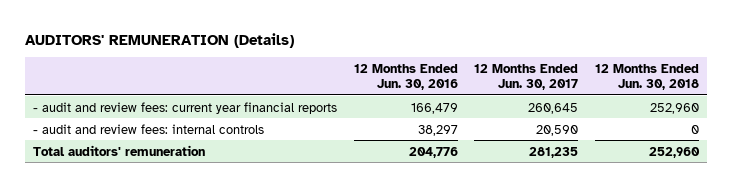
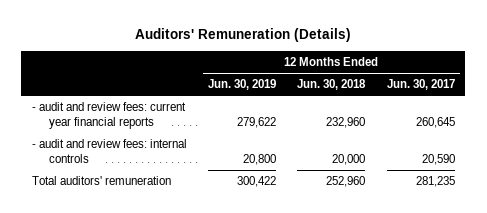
[24,32,294,48] AUDITORS' REMUNERATION (Details) -> [135,28,352,43] Auditors' Remuneration (Details)
[353,63,458,90] 12 Months Ended Jun. 30, 2016 -> none
none -> [208,79,277,91] Jun. 30, 2019
[650,102,700,114] 252,960 -> [326,117,366,129] 232,960
[691,124,700,134] 0 -> [332,154,366,166] 20,000

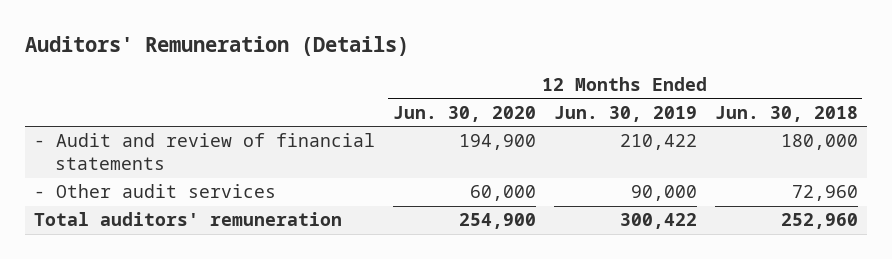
[386,79,455,91] Jun. 30, 2017 -> none
none -> [392,105,536,122] Jun. 30, 2020
[31,139,187,164] - audit and review fees: internal controls -> none
[31,102,186,130] - audit and review fees: current year financial reports -> [33,133,375,171] - Audit and review of financial statements
[237,117,277,129] 279,622 -> [619,134,697,151] 210,422
[326,117,366,129] 232,960 -> [780,134,858,151] 180,000
none -> [33,184,276,199] - Other audit services

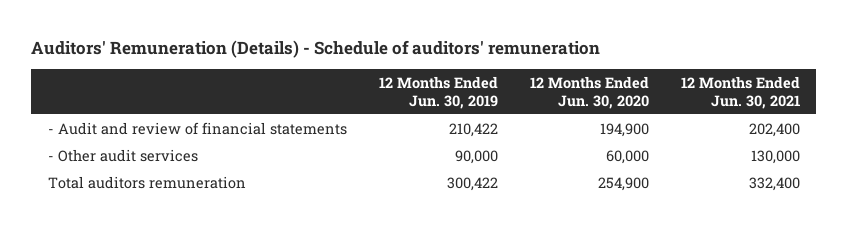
[24,36,409,57] Auditors' Remuneration (Details) -> [31,40,601,59] Auditors' Remuneration (Details) - Schedule of auditors' remuneration
[714,105,858,122] Jun. 30, 2018 -> none
none -> [680,76,800,109] 12 Months Ended Jun. 30, 2021
[33,212,342,227] Total auditors' remuneration -> [47,175,246,189] Total auditors remuneration

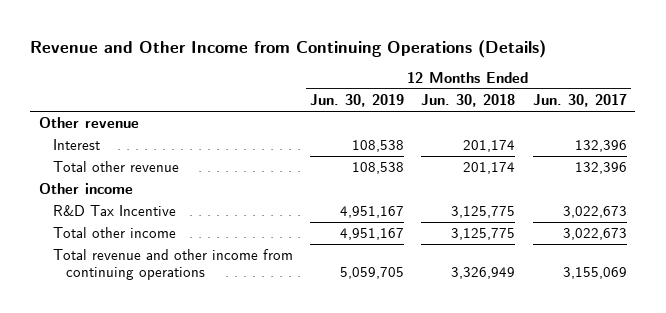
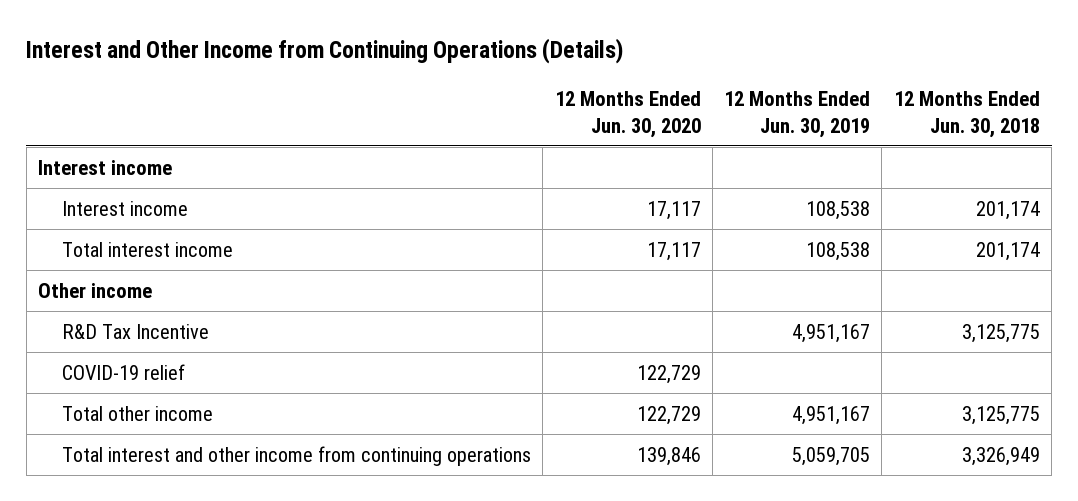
[30,39,547,58] Revenue and Other Income from Continuing Operations (Details) -> [26,37,624,64] Interest and Other Income from Continuing Operations (Details)
[532,94,627,108] Jun. 30, 2017 -> none
none -> [554,91,701,138] 12 Months Ended Jun. 30, 2020
[39,117,140,129] Other revenue -> [37,159,172,175] Interest income
[52,139,100,151] Interest -> [61,200,188,216] Interest income
[52,161,179,173] Total other revenue -> [61,241,233,257] Total interest income
none -> [61,363,185,380] COVID-19 relief
[52,249,293,280] Total revenue and other income from continuing operations -> [61,445,531,466] Total interest and other income from continuing operations

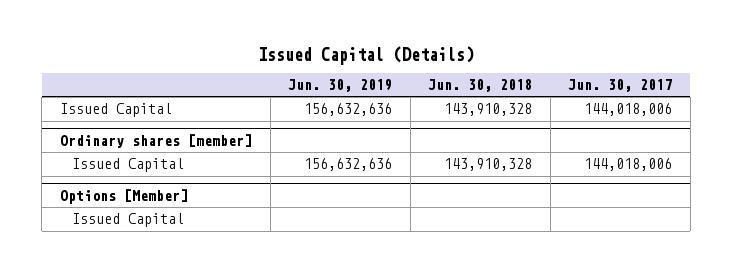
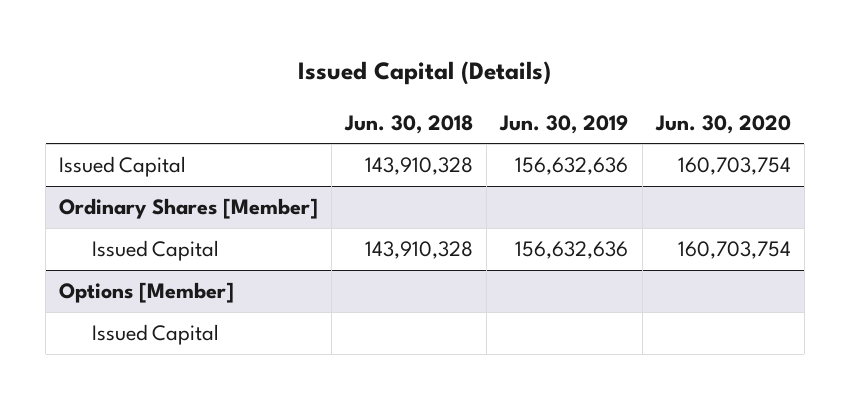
[568,79,673,93] Jun. 30, 2017 -> none
none -> [654,114,791,134] Jun. 30, 2020
[59,133,252,148] Ordinary shares [member] -> [59,198,319,220] Ordinary Shares [Member]

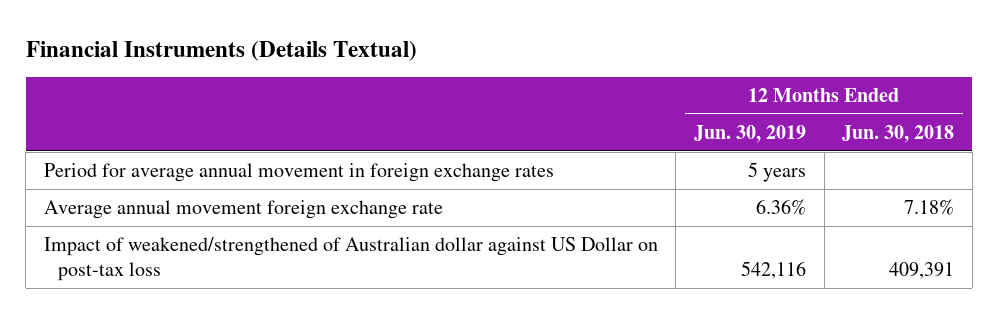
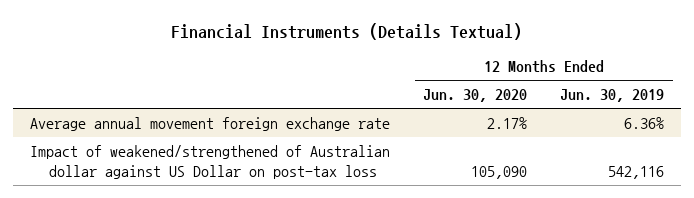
[842,125,955,144] Jun. 30, 2018 -> none
none -> [423,89,528,103] Jun. 30, 2020
[43,163,554,183] Period for average annual movement in foreign exchange rates -> none

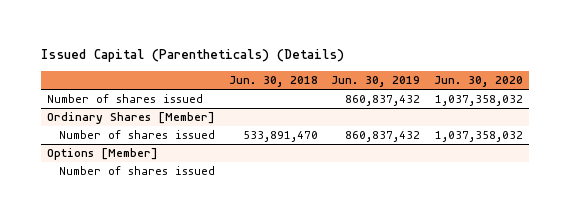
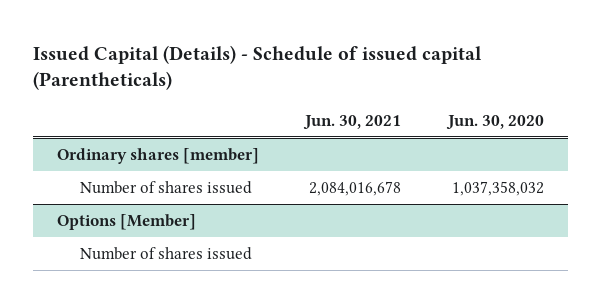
[40,49,344,63] Issued Capital (Parentheticals) (Details) -> [33,44,483,91] Issued Capital (Details) - Schedule of issued capital (Parentheticals)
[228,76,318,88] Jun. 30, 2018 -> none
[331,76,421,88] Jun. 30, 2019 -> none
none -> [303,114,402,130] Jun. 30, 2021
[47,94,204,104] Number of shares issued -> none
[47,112,216,125] Ordinary Shares [Member] -> [56,148,259,165] Ordinary shares [member]

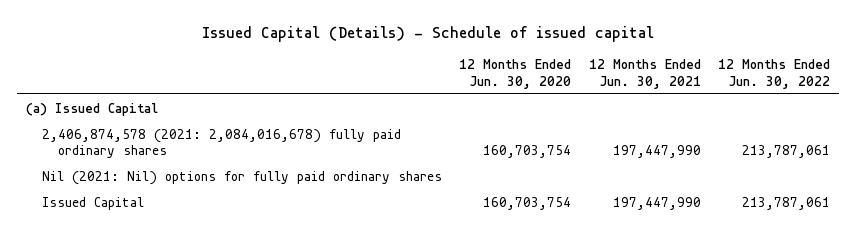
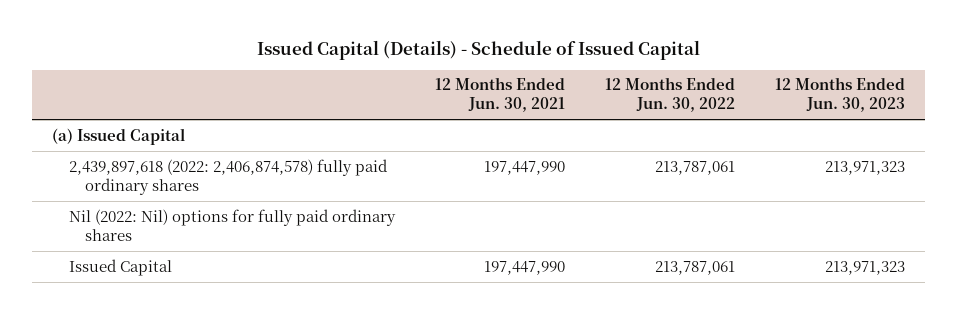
[201,26,654,43] Issued Capital (Details) - Schedule of issued capital -> [256,39,700,60] Issued Capital (Details) - Schedule of Issued Capital
[459,59,572,89] 12 Months Ended Jun. 30, 2020 -> none
none -> [775,77,906,113] 12 Months Ended Jun. 30, 2023
[41,128,401,158] 2,406,874,578 (2021: 2,084,016,678) fully paid ordinary shares -> [68,158,388,195] 2,439,897,618 (2022: 2,406,874,578) fully paid ordinary shares
[41,170,442,185] Nil (2021: Nil) options for fully paid ordinary shares -> [68,208,396,241] Nil (2022: Nil) options for fully paid ordinary shares

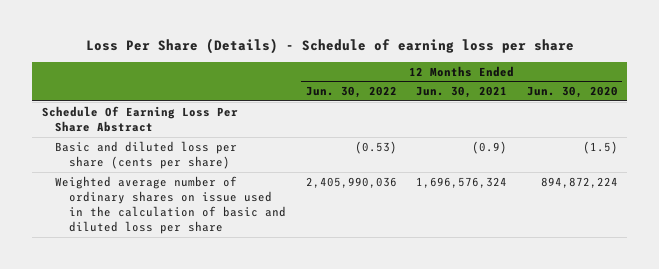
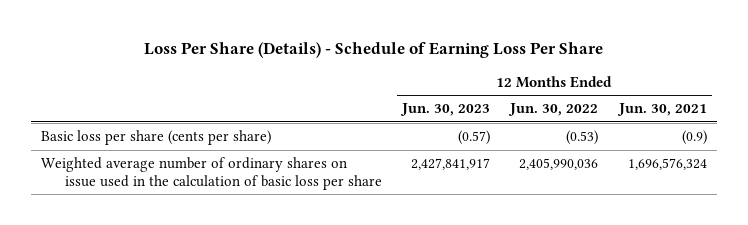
[85,38,574,55] Loss Per Share (Details) - Schedule of earning loss per share -> [143,41,603,58] Loss Per Share (Details) - Schedule of Earning Loss Per Share
[526,85,618,98] Jun. 30, 2020 -> none
none -> [400,103,491,117] Jun. 30, 2023
[41,105,238,132] Schedule Of Earning Loss Per Share Abstract -> none
[55,140,238,169] Basic and diluted loss per share (cents per share) -> [40,130,271,146] Basic loss per share (cents per share)
[55,175,287,235] Weighted average number of ordinary shares on issue used in the calculation of basic and diluted loss per share -> [40,157,382,190] Weighted average number of ordinary shares on issue used in the calculation of basic loss per share

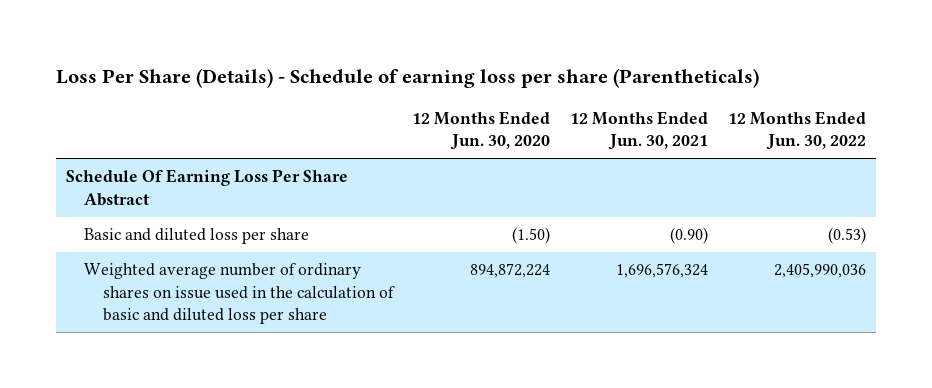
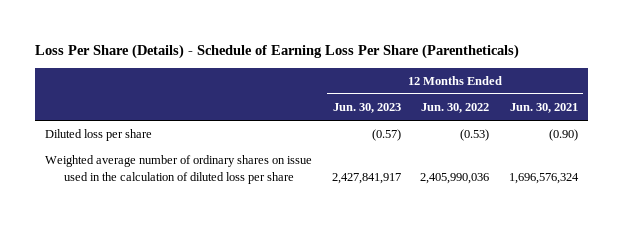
[55,68,759,89] Loss Per Share (Details) - Schedule of earning loss per share (Parentheticals) -> [35,43,520,59] Loss Per Share (Details) - Schedule of Earning Loss Per Share (Parentheticals)
[412,111,551,151] 12 Months Ended Jun. 30, 2020 -> none
none -> [332,103,401,114] Jun. 30, 2023
[65,169,348,206] Schedule Of Earning Loss Per Share Abstract -> none
[84,228,310,245] Basic and diluted loss per share -> [45,129,153,142] Diluted loss per share
[84,263,395,324] Weighted average number of ordinary shares on issue used in the calculation of basic and diluted loss per share -> [45,155,313,184] Weighted average number of ordinary shares on issue used in the calculation of diluted loss per share

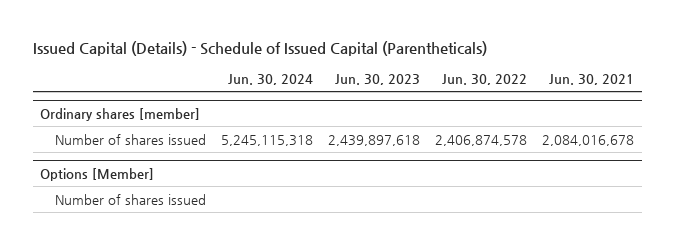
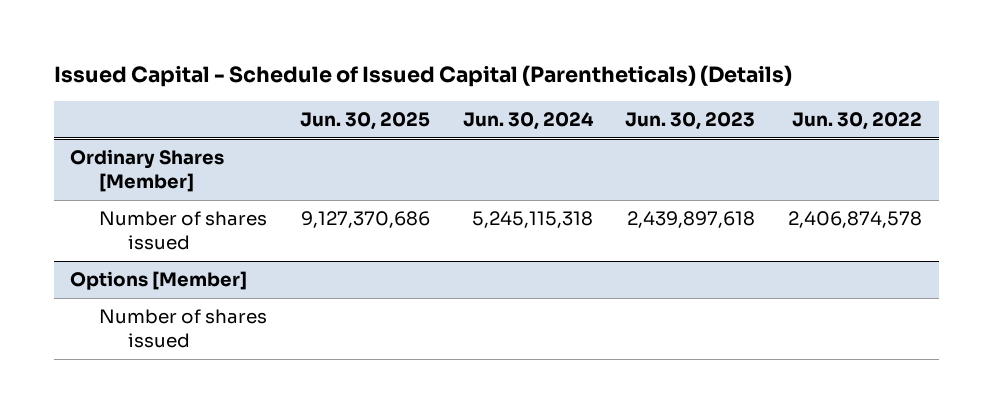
[32,40,487,56] Issued Capital (Details) - Schedule of Issued Capital (Parentheticals) -> [53,65,792,88] Issued Capital - Schedule of Issued Capital (Parentheticals) (Details)
[549,73,635,85] Jun. 30, 2021 -> none
none -> [299,111,430,130] Jun. 30, 2025
[40,107,201,121] Ordinary shares [member] -> [70,149,225,192] Ordinary Shares [Member]

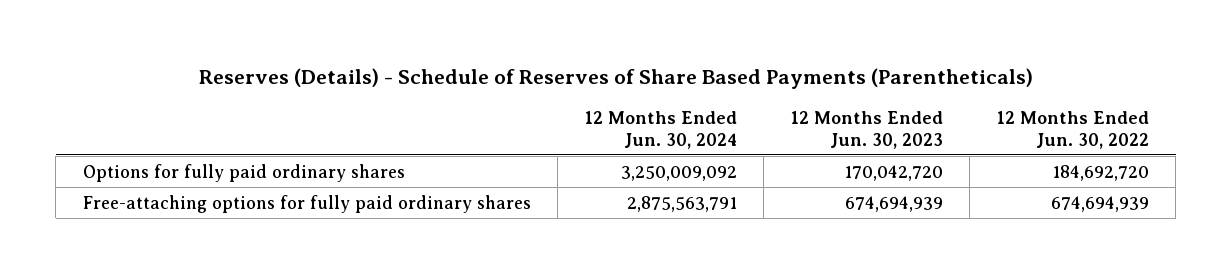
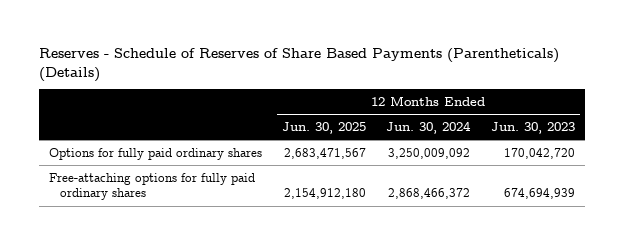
[198,67,1033,89] Reserves (Details) - Schedule of Reserves of Share Based Payments (Parentheticals) -> [38,47,559,82] Reserves - Schedule of Reserves of Share Based Payments (Parentheticals) (Details)
[996,110,1149,149] 12 Months Ended Jun. 30, 2022 -> none
none -> [282,121,367,134] Jun. 30, 2025
[626,195,737,212] 2,875,563,791 -> [388,188,471,200] 2,868,466,372

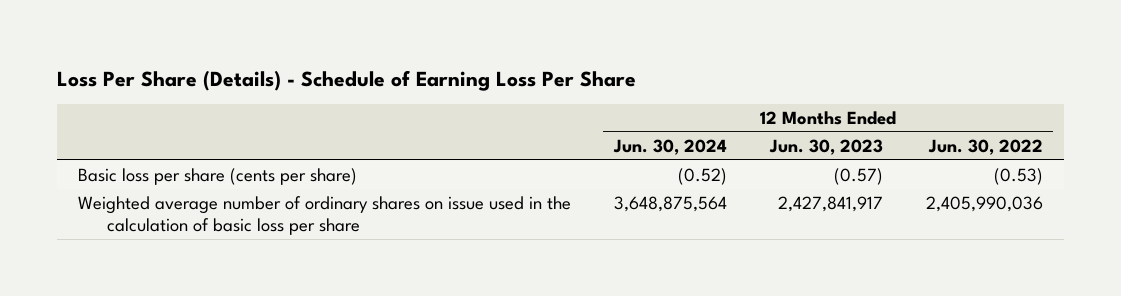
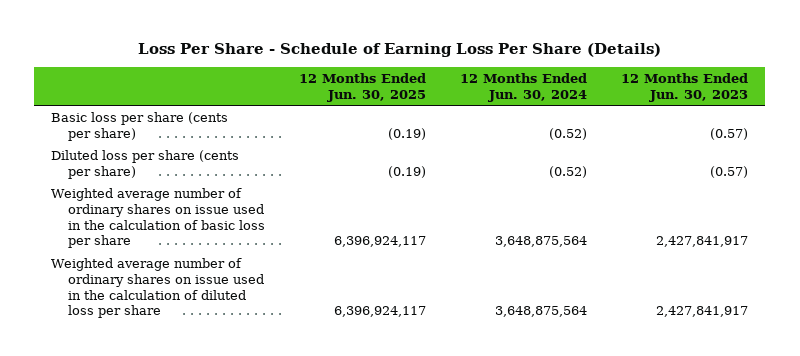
[56,69,636,91] Loss Per Share (Details) - Schedule of Earning Loss Per Share -> [137,43,661,58] Loss Per Share - Schedule of Earning Loss Per Share (Details)
[927,138,1043,155] Jun. 30, 2022 -> none
none -> [298,73,426,102] 12 Months Ended Jun. 30, 2025
none -> [51,149,240,179] Diluted loss per share (cents per share)
none -> [51,257,264,319] Weighted average number of ordinary shares on issue used in the calculation of diluted loss per share

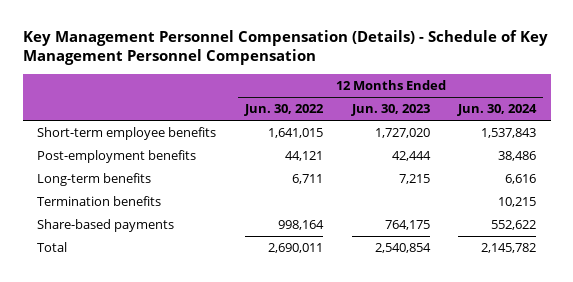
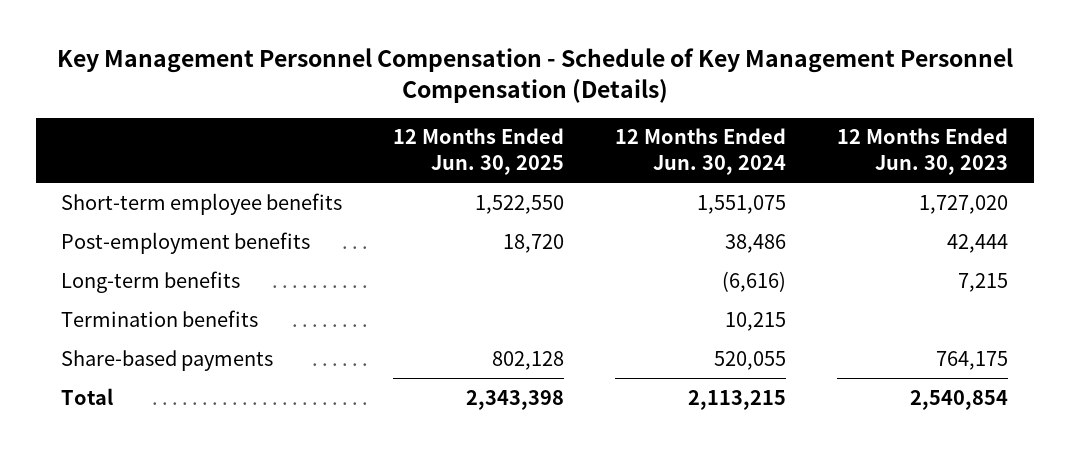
[22,30,548,66] Key Management Personnel Compensation (Details) - Schedule of Key Management Personnel Compensation -> [56,47,1013,103] Key Management Personnel Compensation - Schedule of Key Management Personnel Compensation (Details)
[243,104,324,117] Jun. 30, 2022 -> none
none -> [393,128,565,176] 12 Months Ended Jun. 30, 2025
[481,128,537,139] 1,537,843 -> [697,194,787,214] 1,551,075
[505,174,537,185] 6,616 -> [722,270,787,292] (6,616)
[491,220,537,231] 552,622 -> [714,350,787,370] 520,055
[481,243,537,254] 2,145,782 -> [688,389,787,410] 2,113,215

